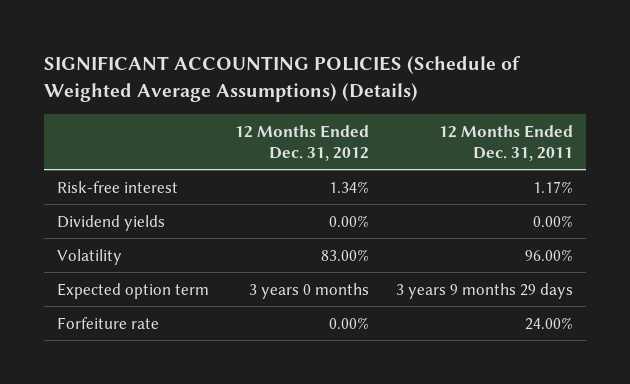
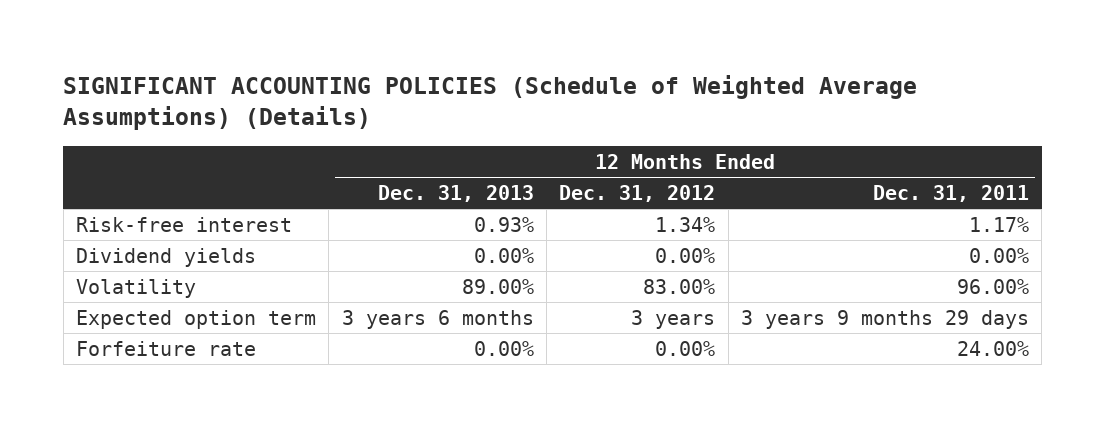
none -> [377,185,534,203] Dec. 31, 2013
[249,282,370,299] 3 years 0 months -> [631,310,716,330] 3 years

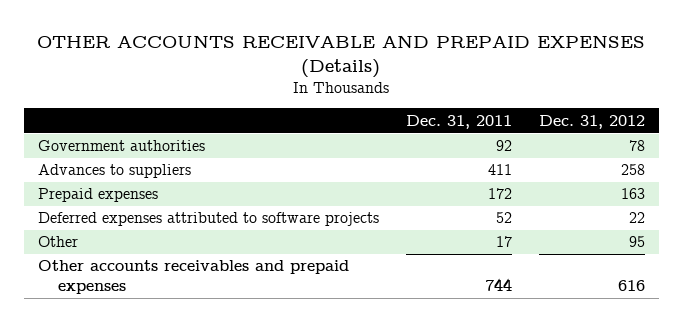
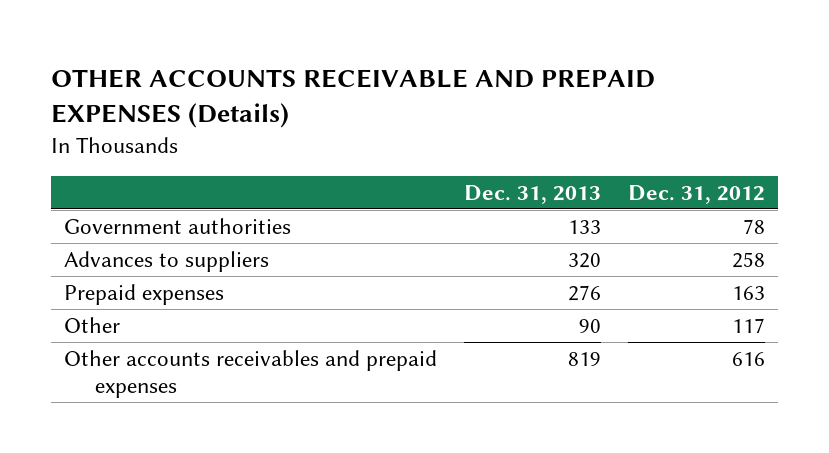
[405,114,512,129] Dec. 31, 2011 -> none
none -> [464,184,602,204] Dec. 31, 2013
[37,212,379,227] Deferred expenses attributed to software projects -> none
[629,236,646,248] 95 -> [731,317,765,333] 117

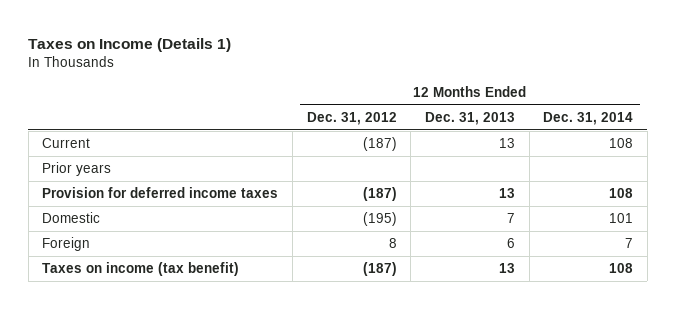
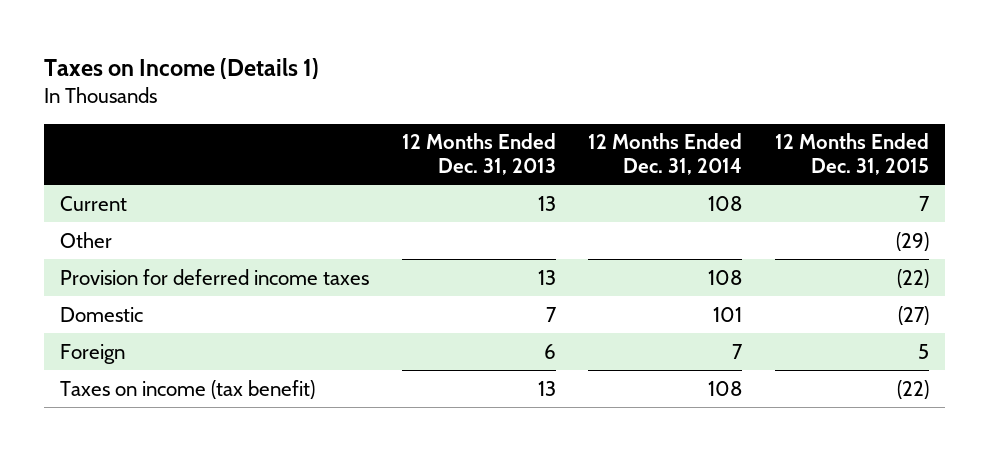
[306,111,397,125] Dec. 31, 2012 -> none
none -> [774,133,929,176] 12 Months Ended Dec. 31, 2015
[42,162,112,177] Prior years -> [60,231,113,248] Other

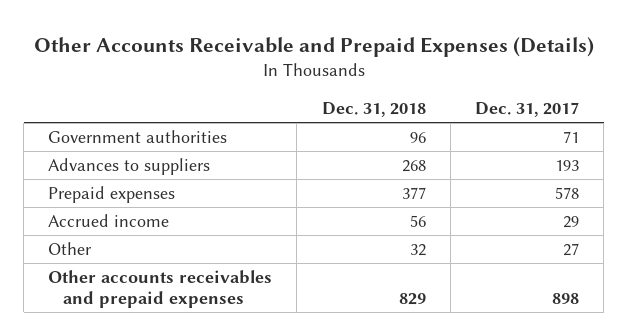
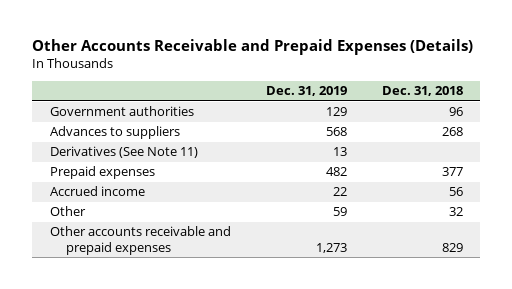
[474,102,579,118] Dec. 31, 2017 -> none
none -> [265,86,347,97] Dec. 31, 2019
none -> [49,146,198,159] Derivatives (See Note 11)
[48,269,273,308] Other accounts receivables and prepaid expenses -> [49,226,231,255] Other accounts receivable and prepaid expenses

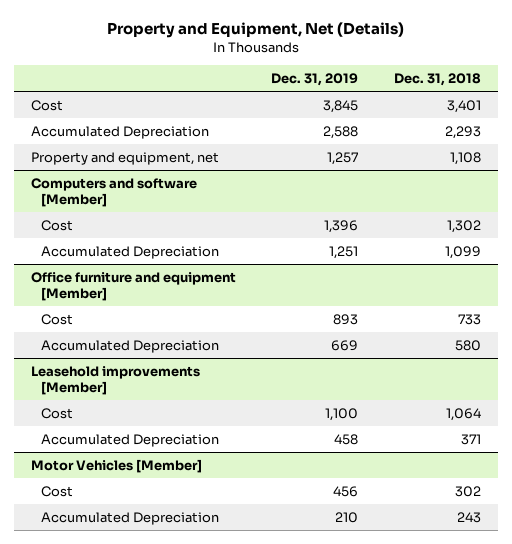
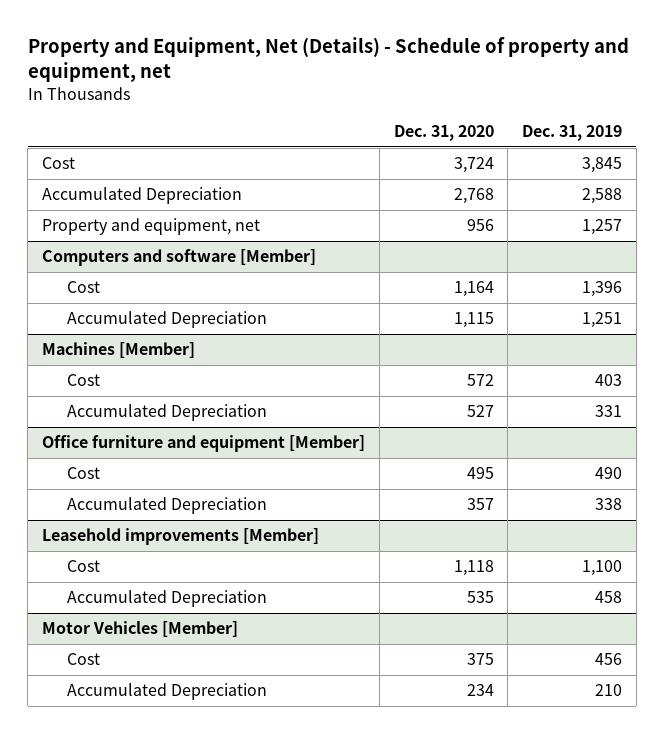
[106,22,404,39] Property and Equipment, Net (Details) -> [27,36,629,82] Property and Equipment, Net (Details) - Schedule of property and equipment, net
[393,72,481,86] Dec. 31, 2018 -> none
none -> [393,125,494,142] Dec. 31, 2020
none -> [41,342,195,359] Machines [Member]
none -> [66,374,100,387] Cost
none -> [66,404,267,422] Accumulated Depreciation
[333,313,359,325] 893 -> [595,467,623,480] 490
[331,339,359,351] 669 -> [595,498,623,511] 338

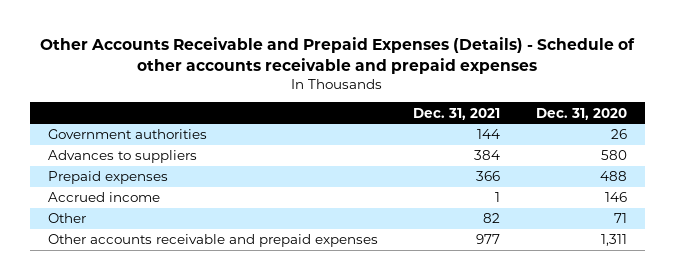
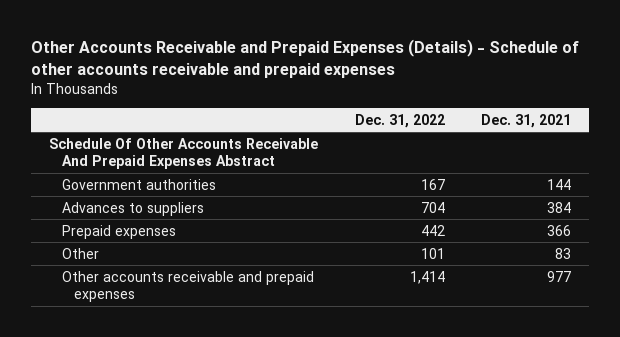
[535,107,627,120] Dec. 31, 2020 -> none
none -> [354,113,445,128] Dec. 31, 2022
none -> [49,137,319,170] Schedule Of Other Accounts Receivable And Prepaid Expenses Abstract
[47,192,160,203] Accrued income -> none
[483,213,501,224] 82 -> [555,247,572,259] 83

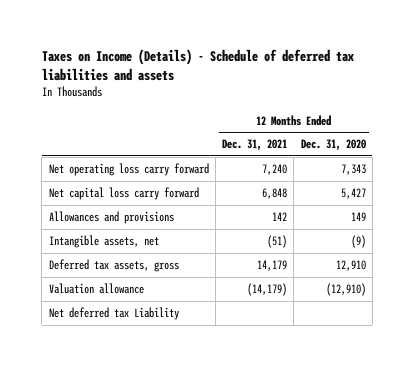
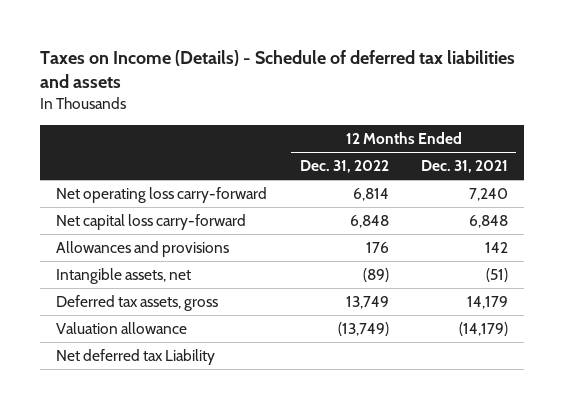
[300,139,366,152] Dec. 31, 2020 -> none
none -> [299,160,389,174] Dec. 31, 2022
[48,163,209,177] Net operating loss carry forward -> [56,187,268,204] Net operating loss carry-forward
[48,187,199,201] Net capital loss carry forward -> [56,214,247,231] Net capital loss carry-forward

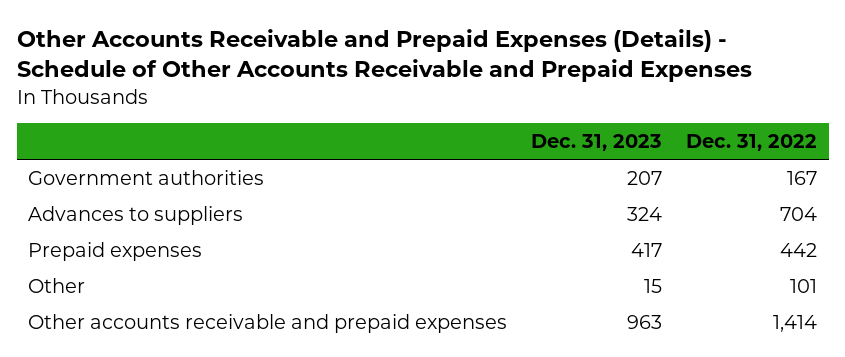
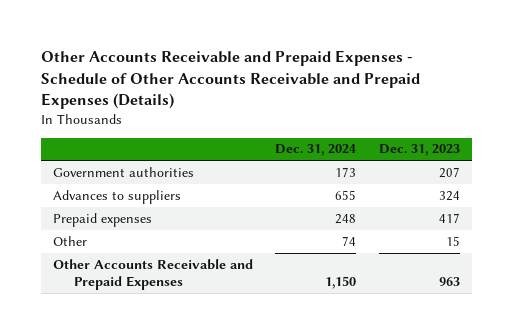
[16,28,752,83] Other Accounts Receivable and Prepaid Expenses (Details) - Schedule of Other Accounts Receivable and Prepaid Expenses -> [41,50,421,110] Other Accounts Receivable and Prepaid Expenses - Schedule of Other Accounts Receivable and Prepaid Expenses (Details)
[685,134,817,152] Dec. 31, 2022 -> none
none -> [275,144,357,157] Dec. 31, 2024
[28,313,508,333] Other accounts receivable and prepaid expenses -> [52,258,253,291] Other Accounts Receivable and Prepaid Expenses

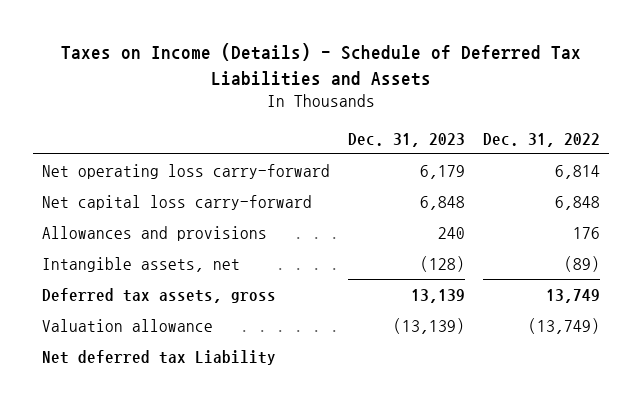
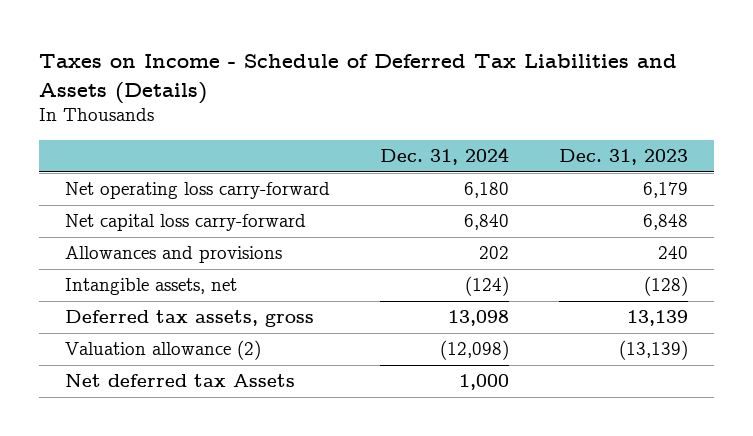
[60,43,581,86] Taxes on Income (Details) - Schedule of Deferred Tax Liabilities and Assets -> [39,53,678,104] Taxes on Income - Schedule of Deferred Tax Liabilities and Assets (Details)
[483,132,601,147] Dec. 31, 2022 -> none
none -> [380,147,510,166] Dec. 31, 2024
[41,318,213,332] Valuation allowance -> [64,340,261,361] Valuation allowance (2)
[41,349,276,365] Net deferred tax Liability -> [64,374,295,388] Net deferred tax Assets

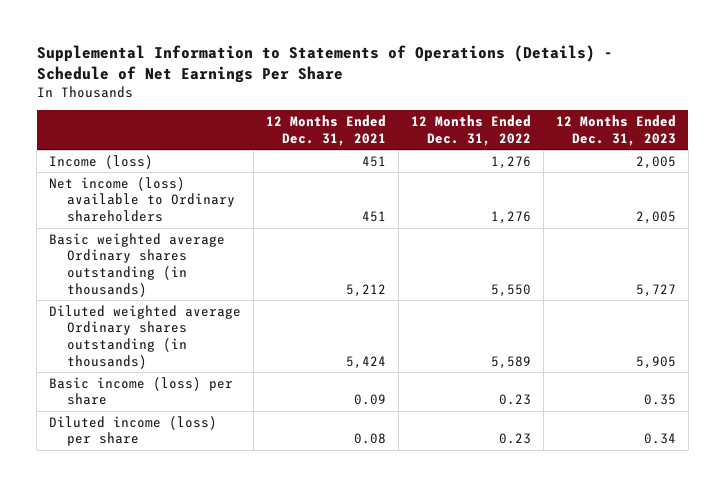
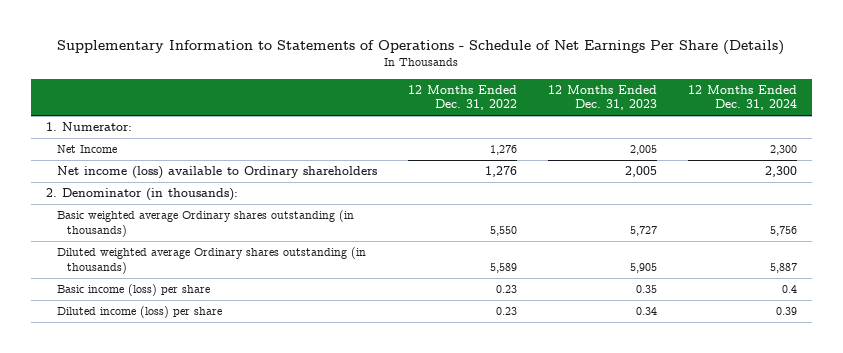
[36,44,613,83] Supplemental Information to Statements of Operations (Details) - Schedule of Net Earnings Per Share -> [57,39,785,55] Supplementary Information to Statements of Operations - Schedule of Net Earnings Per Share (Details)
[266,115,387,146] 12 Months Ended Dec. 31, 2021 -> none
none -> [687,84,797,111] 12 Months Ended Dec. 31, 2024
none -> [46,122,133,132] 1. Numerator:
[49,154,154,169] Income (loss) -> [56,145,117,154] Net Income
none -> [46,188,239,202] 2. Denominator (in thousands):

